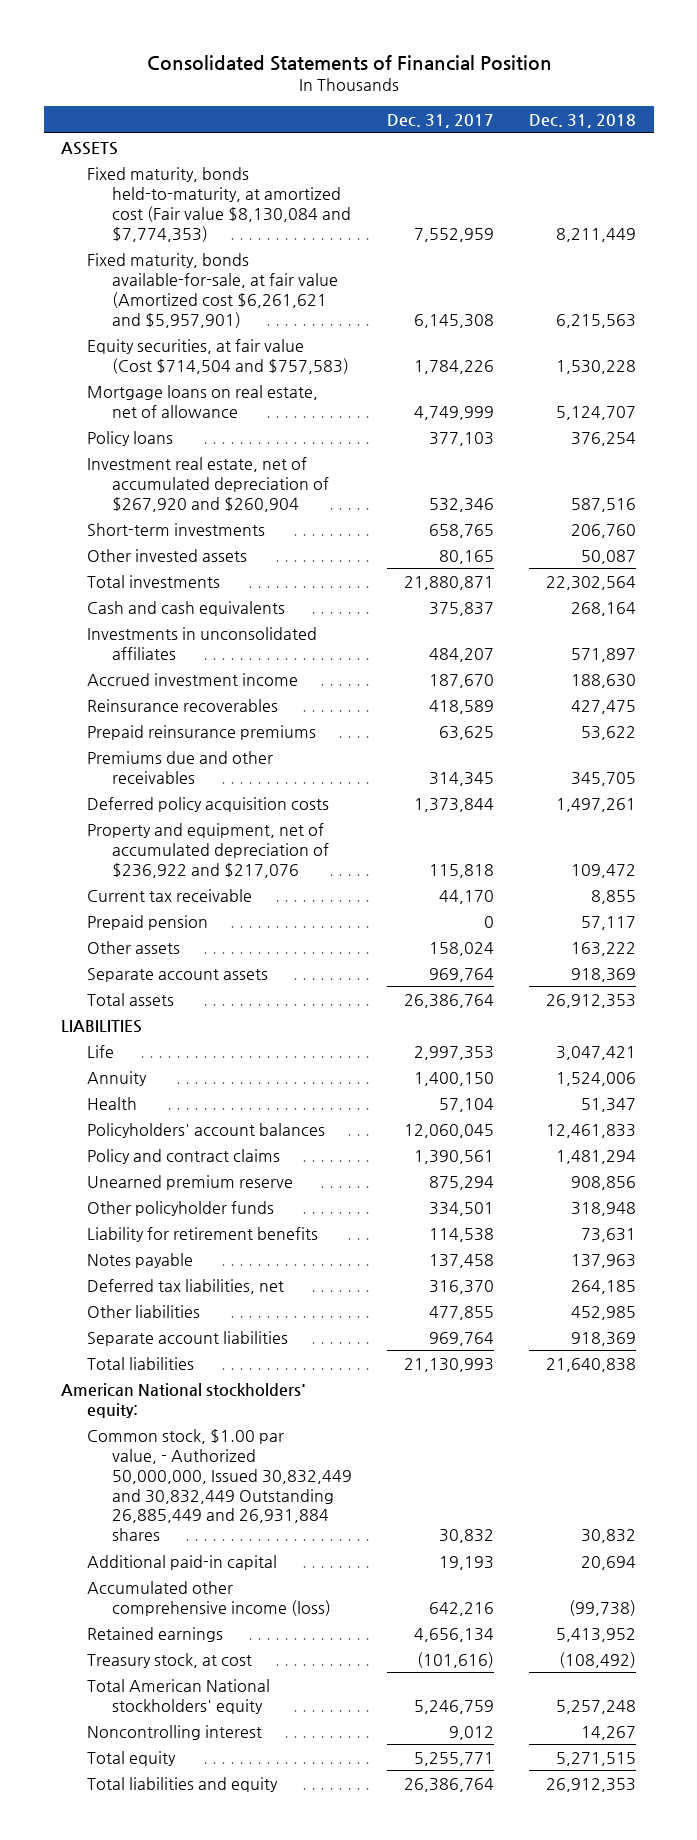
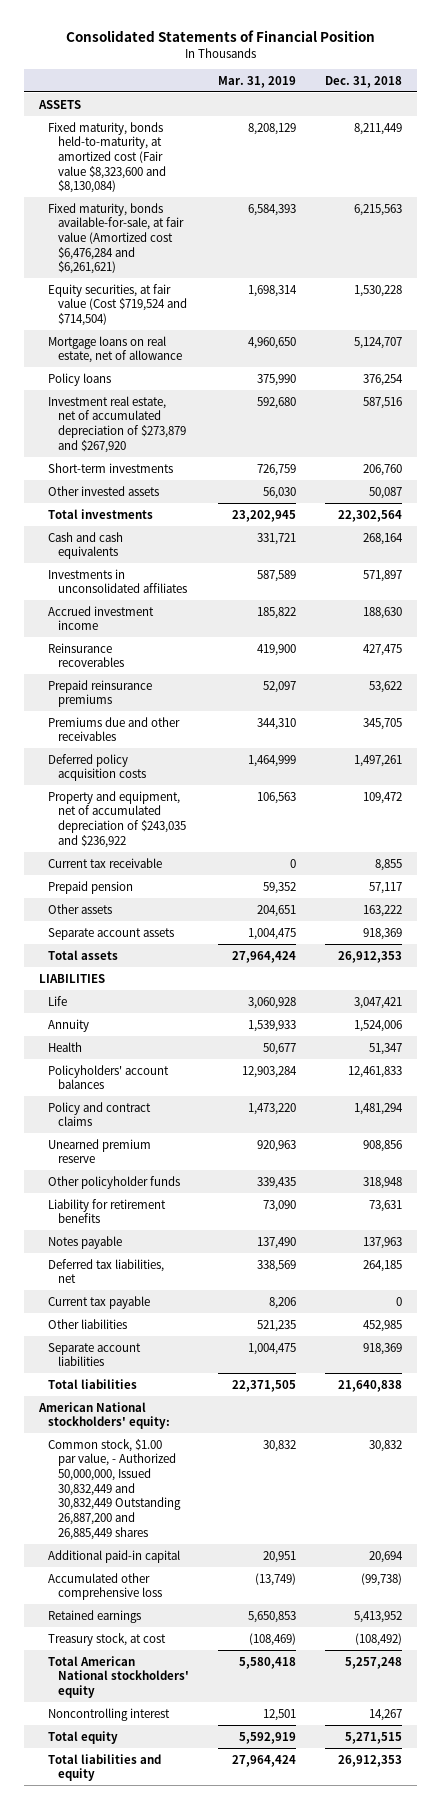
[387,114,495,129] Dec. 31, 2017 -> none
none -> [218,75,297,88] Mar. 31, 2019
[86,166,352,242] Fixed maturity, bonds held-to-maturity, at amortized cost (Fair value $8,130,084 and $7,774,353) -> [48,121,166,194] Fixed maturity, bonds held-to-maturity, at amortized cost (Fair value $8,323,600 and $8,130,084)
[86,252,339,328] Fixed maturity, bonds available-for-sale, at fair value (Amortized cost $6,261,621 and $5,957,901) -> [48,202,184,275] Fixed maturity, bonds available-for-sale, at fair value (Amortized cost $6,476,284 and $6,261,621)
[86,338,350,374] Equity securities, at fair value (Cost $714,504 and $757,583) -> [48,283,187,326] Equity securities, at fair value (Cost $719,524 and $714,504)
[86,456,330,512] Investment real estate, net of accumulated depreciation of $267,920 and $260,904 -> [48,395,186,453] Investment real estate, net of accumulated depreciation of $273,879 and $267,920
[86,822,330,878] Property and equipment, net of accumulated depreciation of $236,922 and $217,076 -> [48,790,186,848] Property and equipment, net of accumulated depreciation of $243,035 and $236,922
none -> [48,1295,151,1309] Current tax payable
[86,1428,353,1542] Common stock, $1.00 par value, - Authorized 50,000,000, Issued 30,832,449 and 30,832,449 Outstanding 26,885,449 and 26,931,884 shares -> [48,1438,181,1540] Common stock, $1.00 par value, - Authorized 50,000,000, Issued 30,832,449 and 30,832,449 Outstanding 26,887,200 and 26,885,449 shares
[86,1580,332,1616] Accumulated other comprehensive income (loss) -> [48,1572,162,1601] Accumulated other comprehensive loss

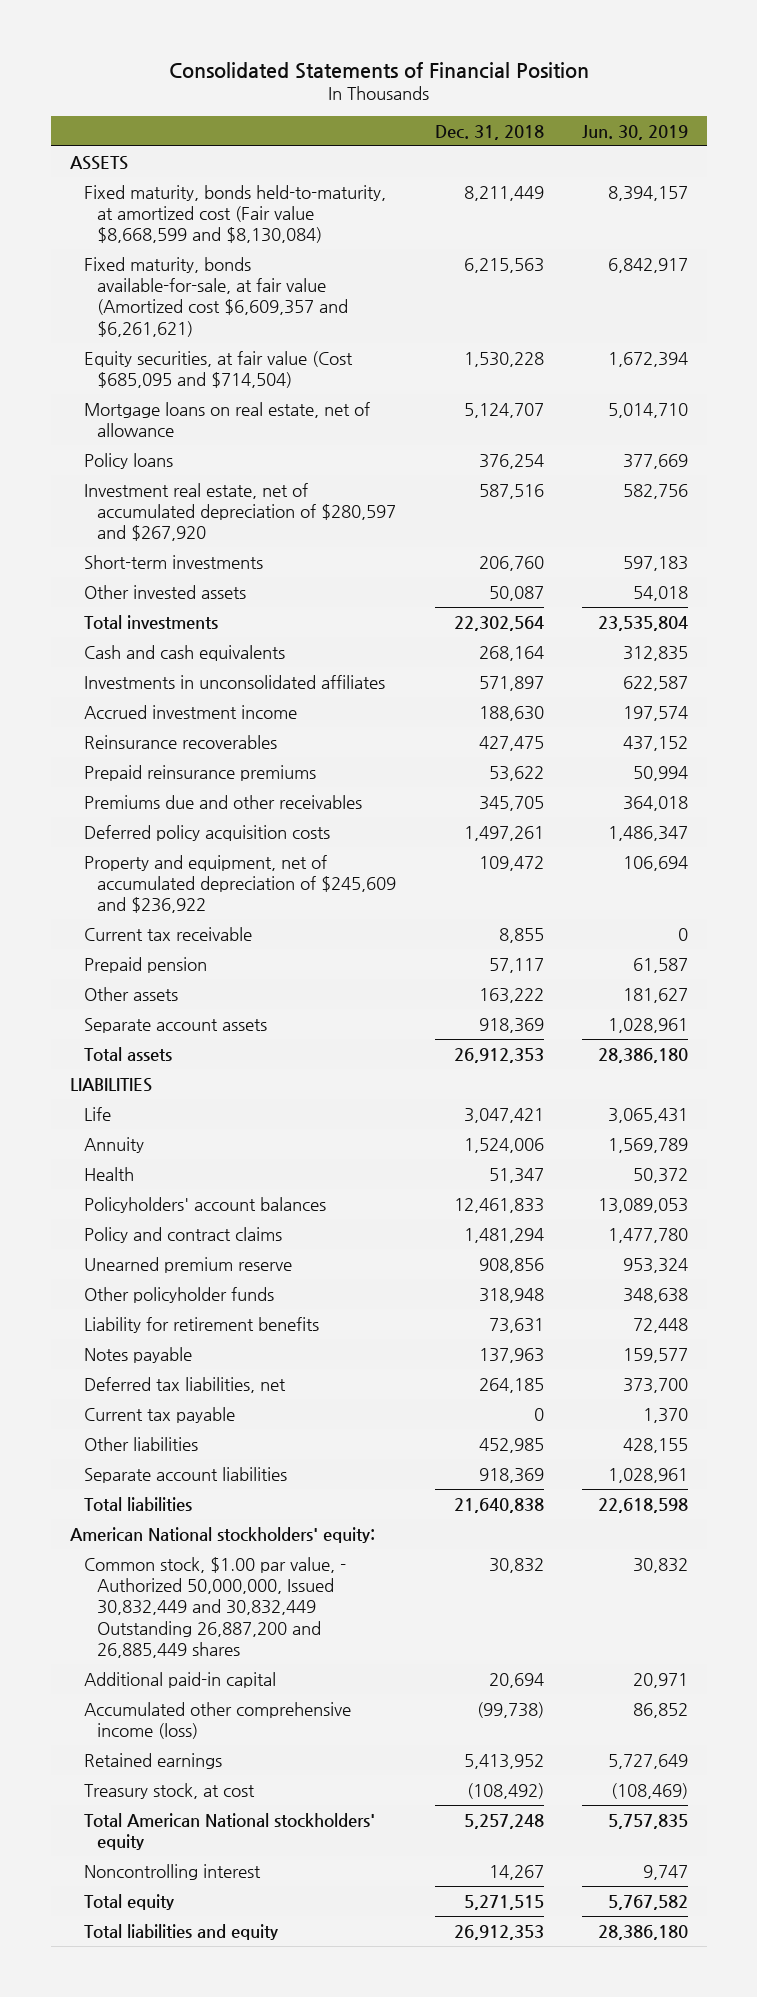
[218,75,297,88] Mar. 31, 2019 -> none
none -> [581,124,688,140] Jun. 30, 2019
[48,121,166,194] Fixed maturity, bonds held-to-maturity, at amortized cost (Fair value $8,323,600 and $8,130,084) -> [83,184,386,244] Fixed maturity, bonds held-to-maturity, at amortized cost (Fair value $8,668,599 and $8,130,084)
[48,202,184,275] Fixed maturity, bonds available-for-sale, at fair value (Amortized cost $6,476,284 and $6,261,621) -> [83,256,349,337] Fixed maturity, bonds available-for-sale, at fair value (Amortized cost $6,609,357 and $6,261,621)
[48,283,187,326] Equity securities, at fair value (Cost $719,524 and $714,504) -> [83,350,353,389] Equity securities, at fair value (Cost $685,095 and $714,504)
[48,395,186,453] Investment real estate, net of accumulated depreciation of $273,879 and $267,920 -> [83,482,397,542] Investment real estate, net of accumulated depreciation of $280,597 and $267,920
[48,790,186,848] Property and equipment, net of accumulated depreciation of $243,035 and $236,922 -> [83,854,397,914] Property and equipment, net of accumulated depreciation of $245,609 and $236,922
[48,1572,162,1601] Accumulated other comprehensive loss -> [83,1701,351,1740] Accumulated other comprehensive income (loss)

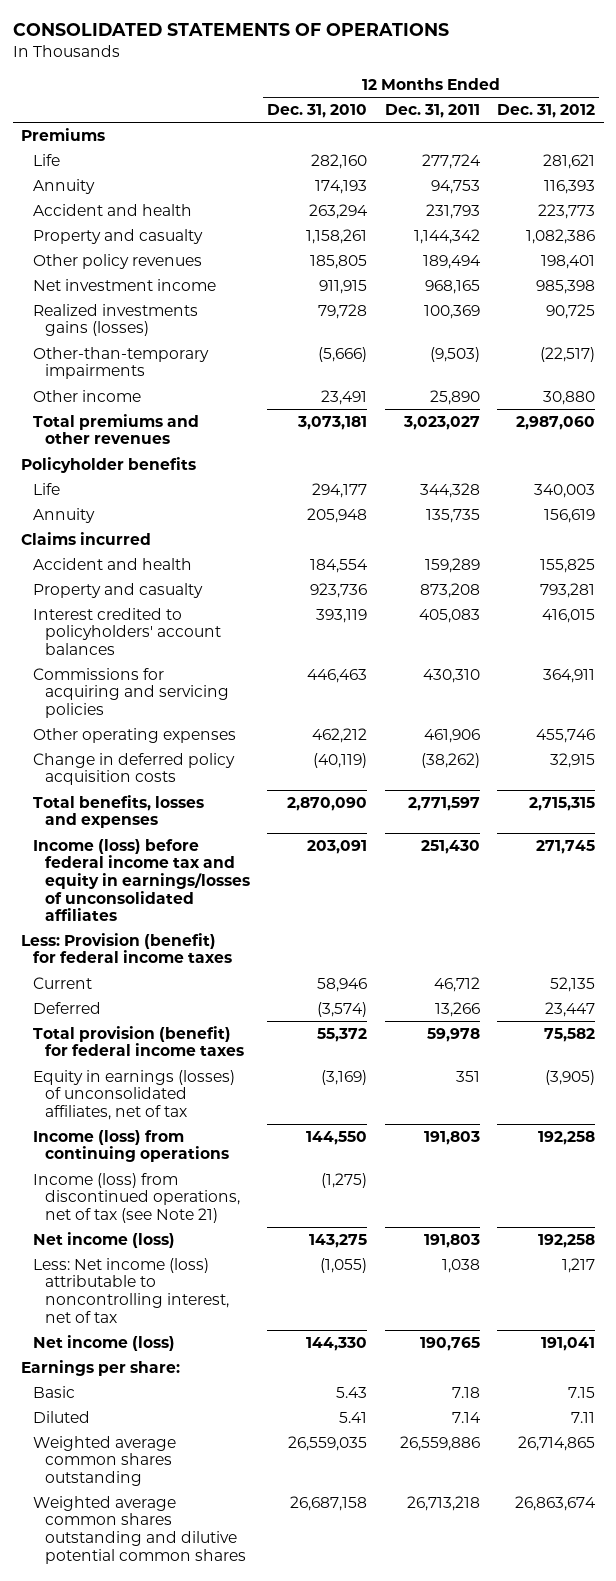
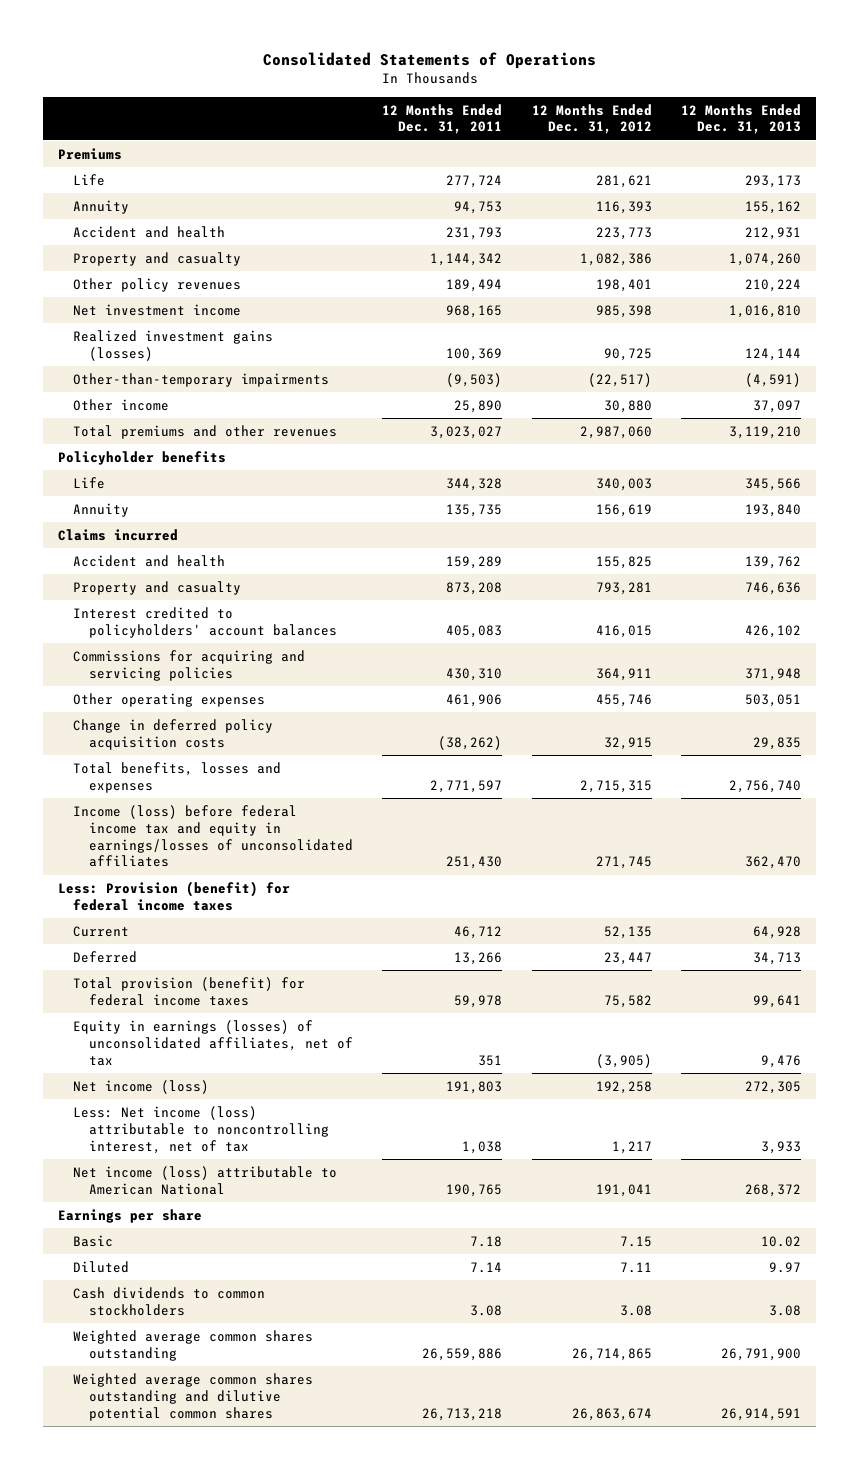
[12,23,449,37] CONSOLIDATED STATEMENTS OF OPERATIONS -> [262,51,596,69] Consolidated Statements of Operations
[267,104,368,119] Dec. 31, 2010 -> none
none -> [681,103,802,135] 12 Months Ended Dec. 31, 2013
[33,303,199,337] Realized investments gains (losses) -> [73,329,274,361] Realized investment gains (losses)
[33,1129,229,1163] Income (loss) from continuing operations -> none
[33,1172,240,1224] Income (loss) from discontinued operations, net of tax (see Note 21) -> none
[33,1334,176,1351] Net income (loss) -> [73,1165,338,1195] Net income (loss) attributable to American National
[21,1359,181,1376] Earnings per share: -> [58,1208,203,1223] Earnings per share
none -> [73,1286,266,1316] Cash dividends to common stockholders

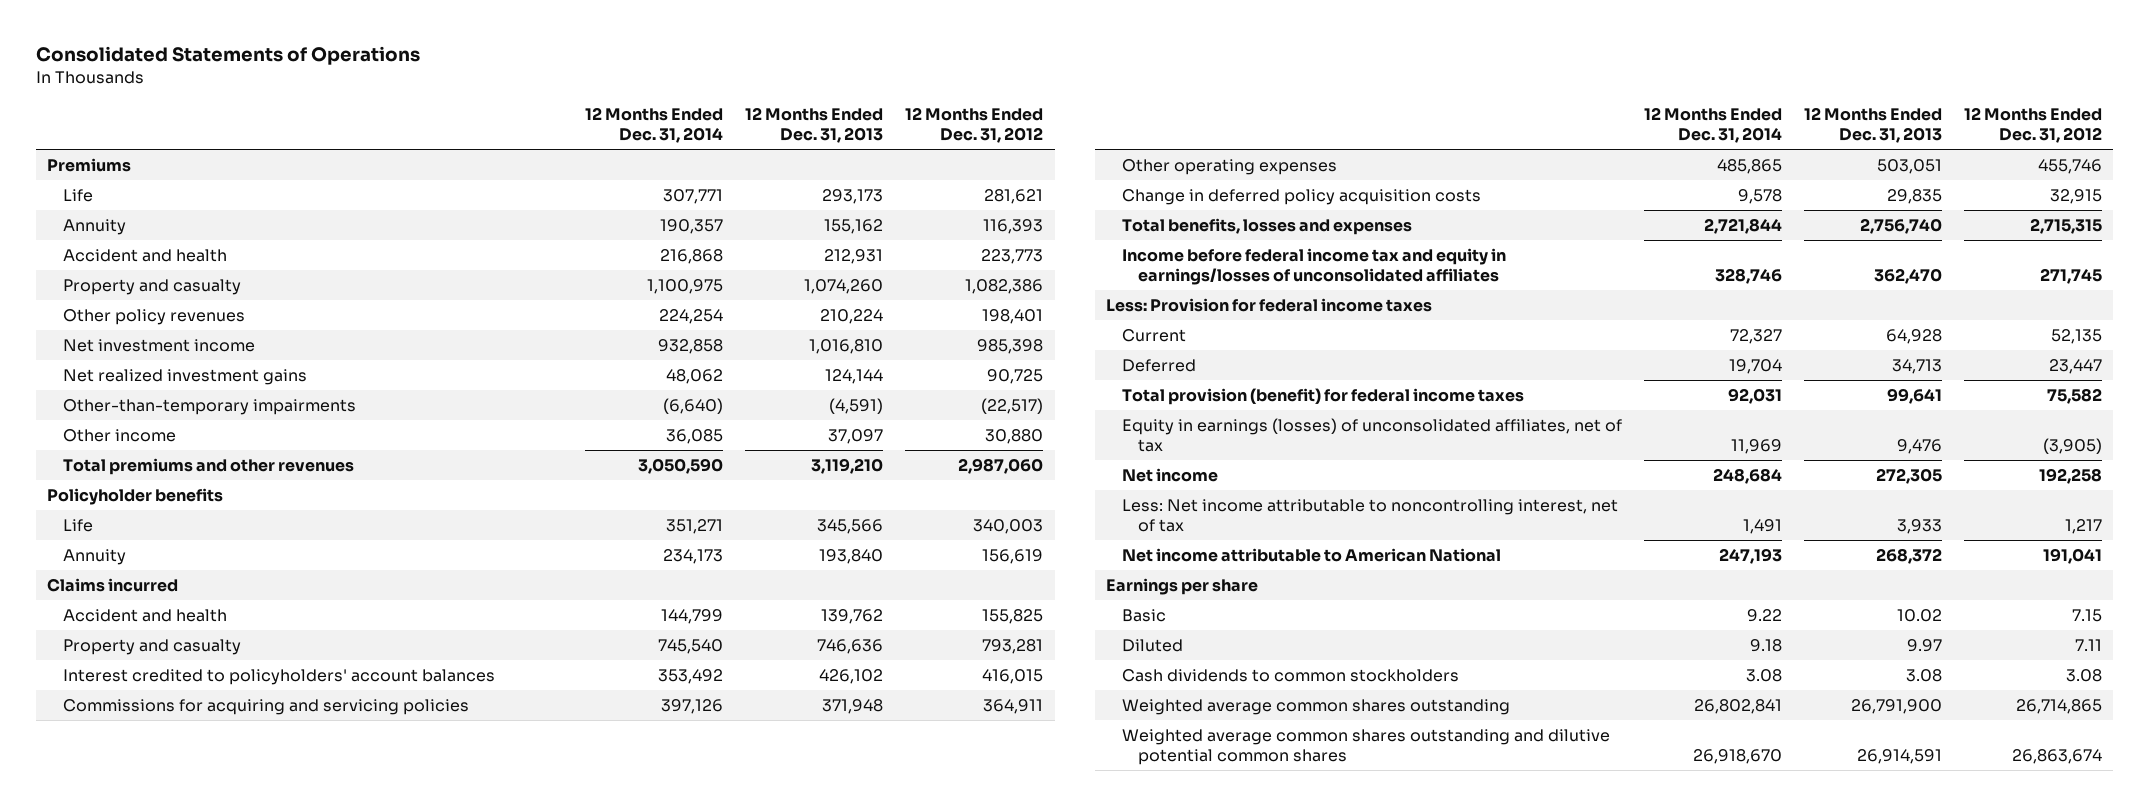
[382,103,503,135] 12 Months Ended Dec. 31, 2011 -> none
none -> [585,106,724,144] 12 Months Ended Dec. 31, 2014
[73,329,274,361] Realized investment gains (losses) -> [62,368,307,385] Net realized investment gains
[73,804,353,868] Income (loss) before federal income tax and equity in earnings/losses of unconsolidated affiliates -> [1121,247,1506,286] Income before federal income tax and equity in earnings/losses of unconsolidated affiliates
[58,880,291,911] Less: Provision (benefit) for federal income taxes -> [1105,297,1432,312] Less: Provision for federal income taxes
[73,1079,210,1094] Net income (loss) -> [1121,467,1218,482] Net income
[73,1105,329,1154] Less: Net income (loss) attributable to noncontrolling interest, net of tax -> [1121,498,1618,533] Less: Net income attributable to noncontrolling interest, net of tax
[73,1165,338,1195] Net income (loss) attributable to American National -> [1121,547,1501,562] Net income attributable to American National

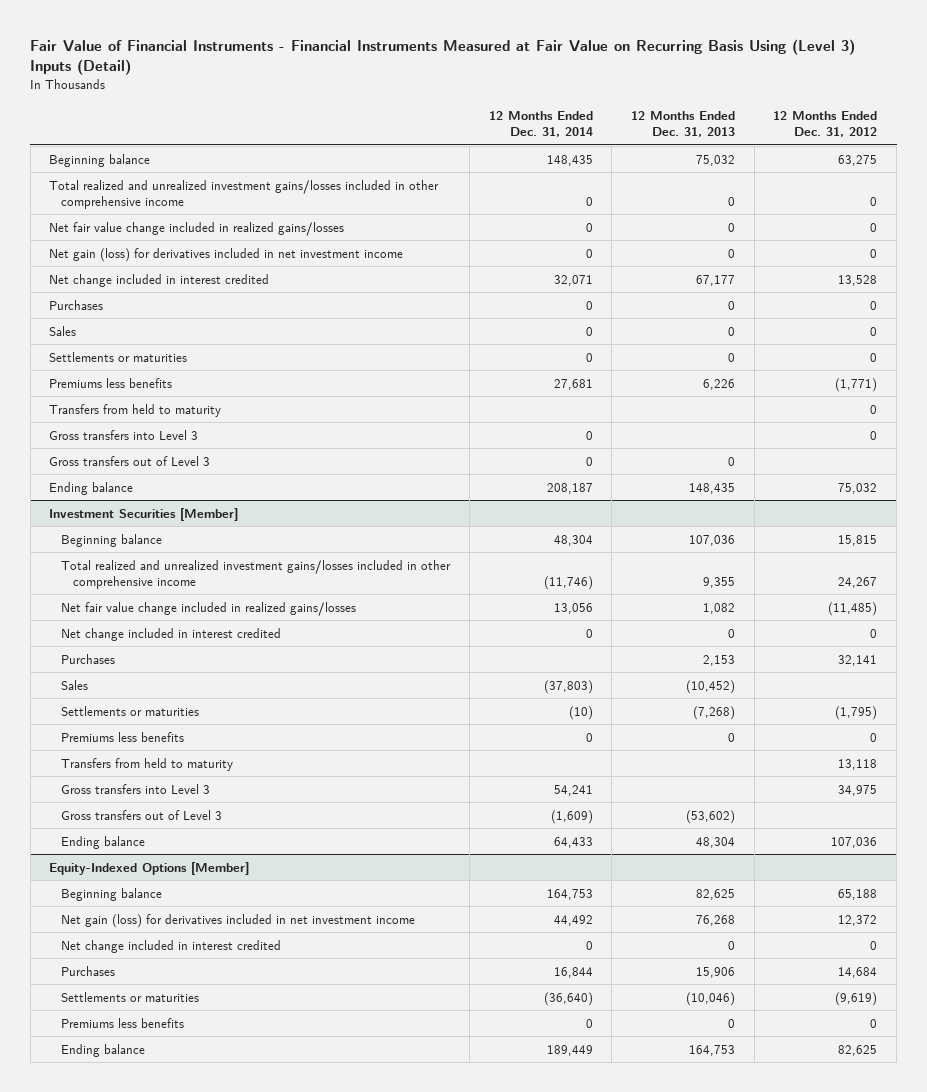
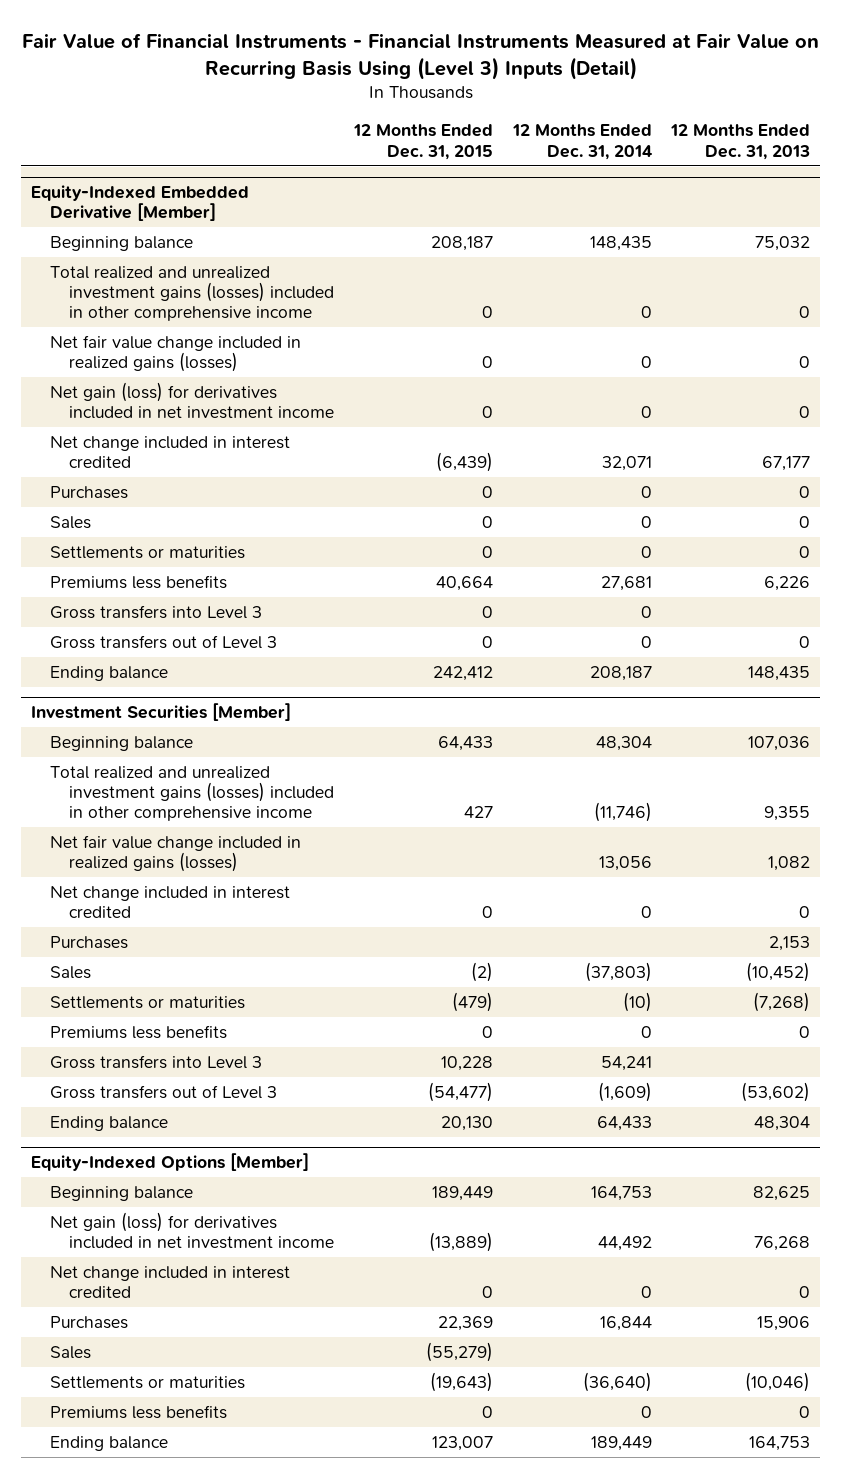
[773,110,878,138] 12 Months Ended Dec. 31, 2012 -> none
none -> [353,124,494,160] 12 Months Ended Dec. 31, 2015
none -> [30,184,249,222] Equity-Indexed Embedded Derivative [Member]
[49,179,440,210] Total realized and unrealized investment gains/losses included in other comprehensive income -> [50,265,335,322] Total realized and unrealized investment gains (losses) included in other comprehensive income
[49,221,345,236] Net fair value change included in realized gains/losses -> [50,334,302,373] Net fair value change included in realized gains (losses)
[49,403,222,417] Transfers from held to maturity -> none
[61,559,452,590] Total realized and unrealized investment gains/losses included in other comprehensive income -> [50,765,335,822] Total realized and unrealized investment gains (losses) included in other comprehensive income
[61,601,357,616] Net fair value change included in realized gains/losses -> [50,834,302,873] Net fair value change included in realized gains (losses)
[61,757,234,771] Transfers from held to maturity -> none
none -> [50,1345,92,1359] Sales

